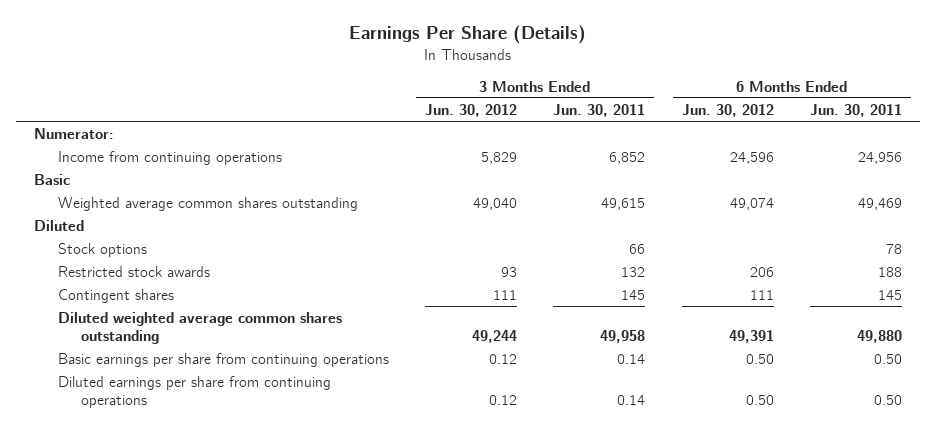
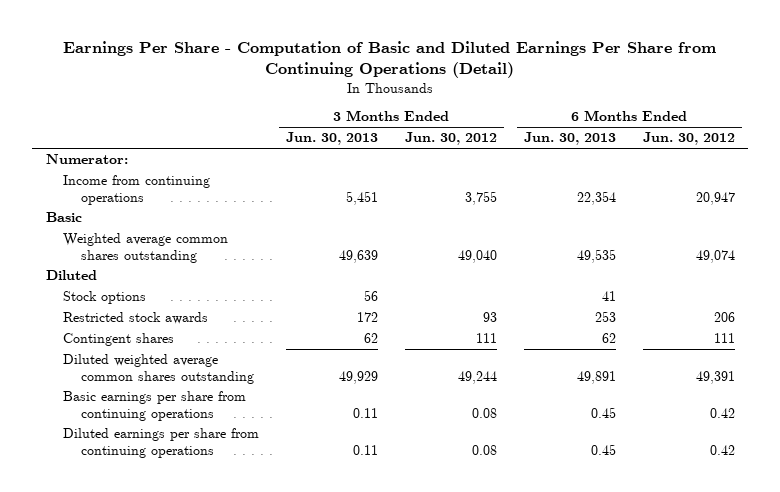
[349,25,587,45] Earnings Per Share (Details) -> [63,41,717,79] Earnings Per Share - Computation of Basic and Diluted Earnings Per Share from Continuing Operations (Detail)
[553,103,646,117] Jun. 30, 2011 -> none
[810,103,903,117] Jun. 30, 2011 -> none
none -> [285,132,378,146] Jun. 30, 2013
none -> [523,132,616,146] Jun. 30, 2013
[481,151,518,164] 5,829 -> [464,190,497,205] 3,755
[729,151,774,164] 24,596 -> [695,191,735,205] 20,947
[489,353,518,364] 0.12 -> [471,407,497,418] 0.08
[745,353,774,364] 0.50 -> [709,407,735,418] 0.42
[489,395,518,406] 0.12 -> [471,444,497,455] 0.08
[745,395,774,406] 0.50 -> [709,444,735,455] 0.42

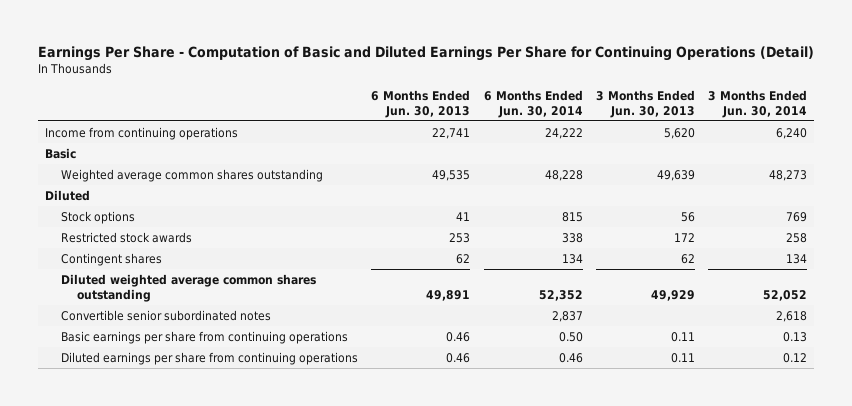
[63,41,717,79] Earnings Per Share - Computation of Basic and Diluted Earnings Per Share from Continuing Operations (Detail) -> [37,45,814,61] Earnings Per Share - Computation of Basic and Diluted Earnings Per Share for Continuing Operations (Detail)
[404,132,497,146] Jun. 30, 2012 -> none
[642,132,735,146] Jun. 30, 2012 -> none
none -> [483,89,583,118] 6 Months Ended Jun. 30, 2014
none -> [708,89,808,118] 3 Months Ended Jun. 30, 2014
[45,154,128,165] Numerator: -> none
[345,190,378,205] 5,451 -> [663,128,695,140] 5,620
[576,190,616,205] 22,354 -> [432,128,471,140] 22,741
none -> [60,310,271,322] Convertible senior subordinated notes
[590,406,616,418] 0.45 -> [446,332,471,343] 0.46
[590,443,616,455] 0.45 -> [446,353,471,364] 0.46

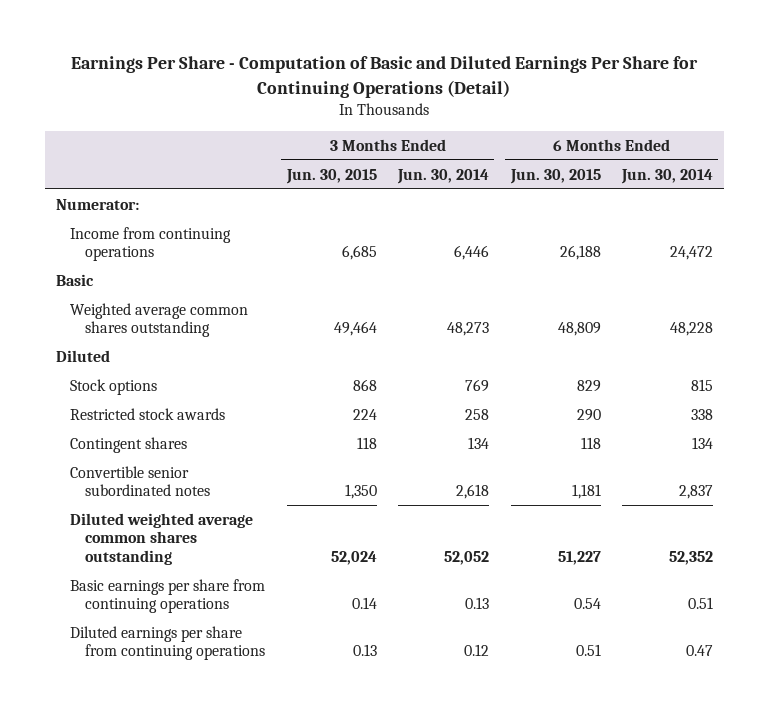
[371,89,471,118] 6 Months Ended Jun. 30, 2013 -> none
[595,89,695,118] 3 Months Ended Jun. 30, 2013 -> none
none -> [285,168,377,184] Jun. 30, 2015
none -> [509,168,601,184] Jun. 30, 2015
none -> [55,198,139,210] Numerator:
[544,128,583,140] 24,222 -> [669,246,713,261] 24,472
[776,128,808,140] 6,240 -> [454,245,490,261] 6,446
[60,274,316,302] Diluted weighted average common shares outstanding -> [70,512,254,565] Diluted weighted average common shares outstanding
[558,332,583,343] 0.50 -> [687,597,713,610] 0.51
[558,353,583,364] 0.46 -> [685,645,713,657] 0.47

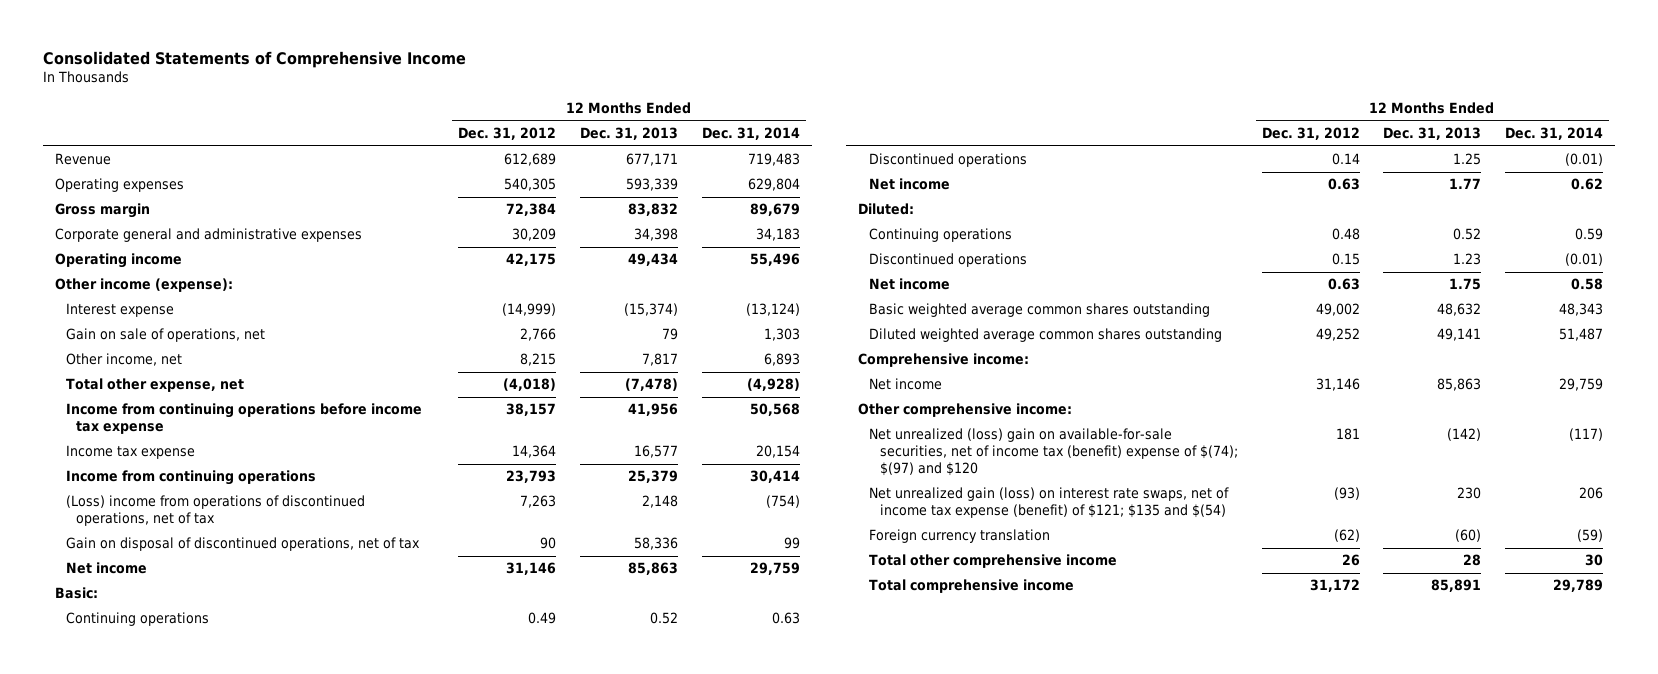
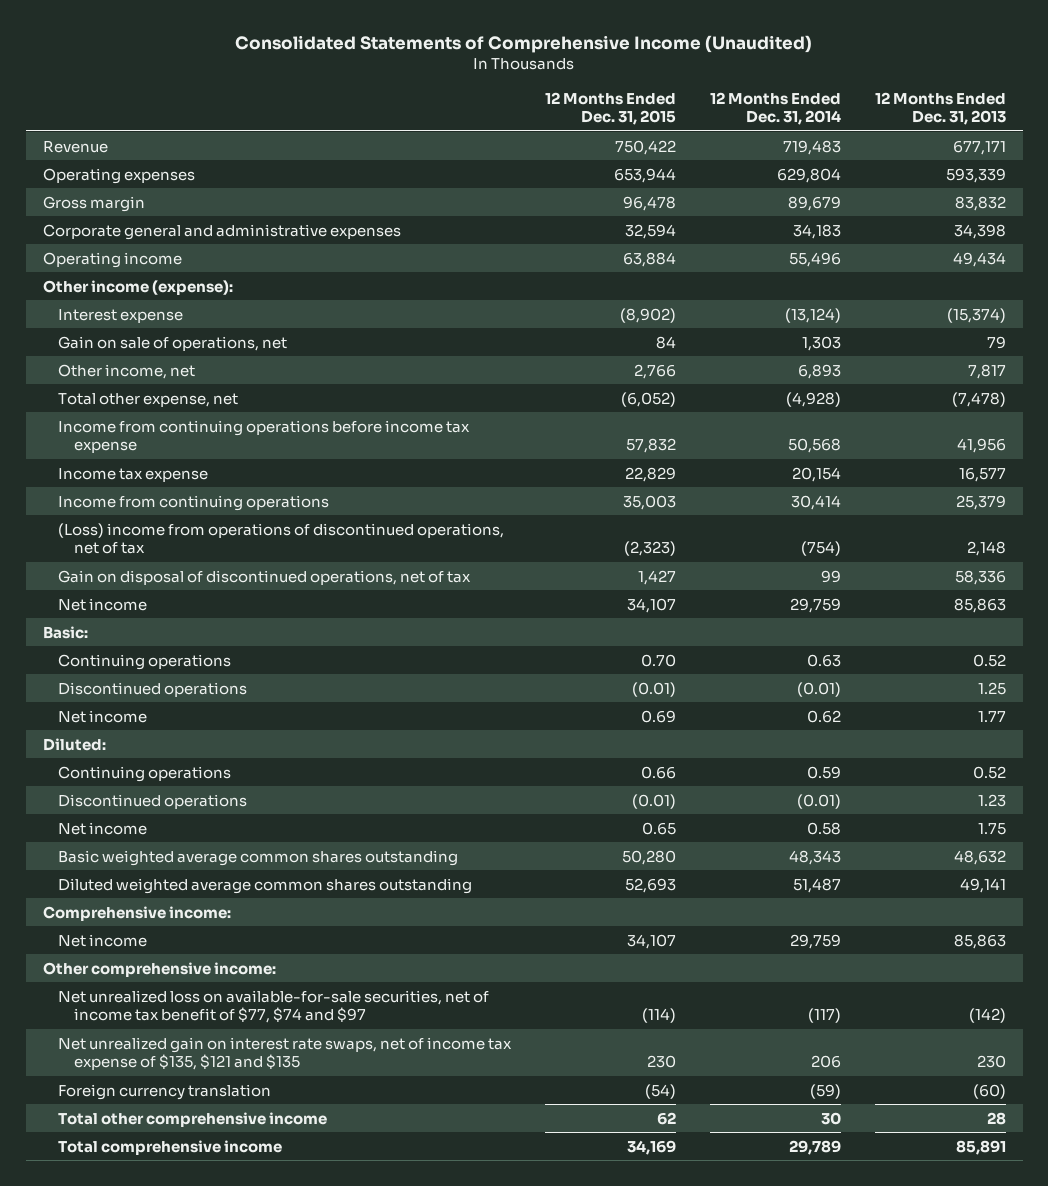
[42,50,466,68] Consolidated Statements of Comprehensive Income -> [235,34,813,53] Consolidated Statements of Comprehensive Income (Unaudited)
[458,127,557,141] Dec. 31, 2012 -> none
none -> [545,91,677,126] 12 Months Ended Dec. 31, 2015
[868,428,1238,477] Net unrealized (loss) gain on available-for-sale securities, net of income tax (benefit) expense of $(74); $(97) and $120 -> [58,989,490,1024] Net unrealized loss on available-for-sale securities, net of income tax benefit of $77, $74 and $97
[868,487,1229,519] Net unrealized gain (loss) on interest rate swaps, net of income tax expense (benefit) of $121; $135 and $(54) -> [58,1036,513,1071] Net unrealized gain on interest rate swaps, net of income tax expense of $135, $121 and $135

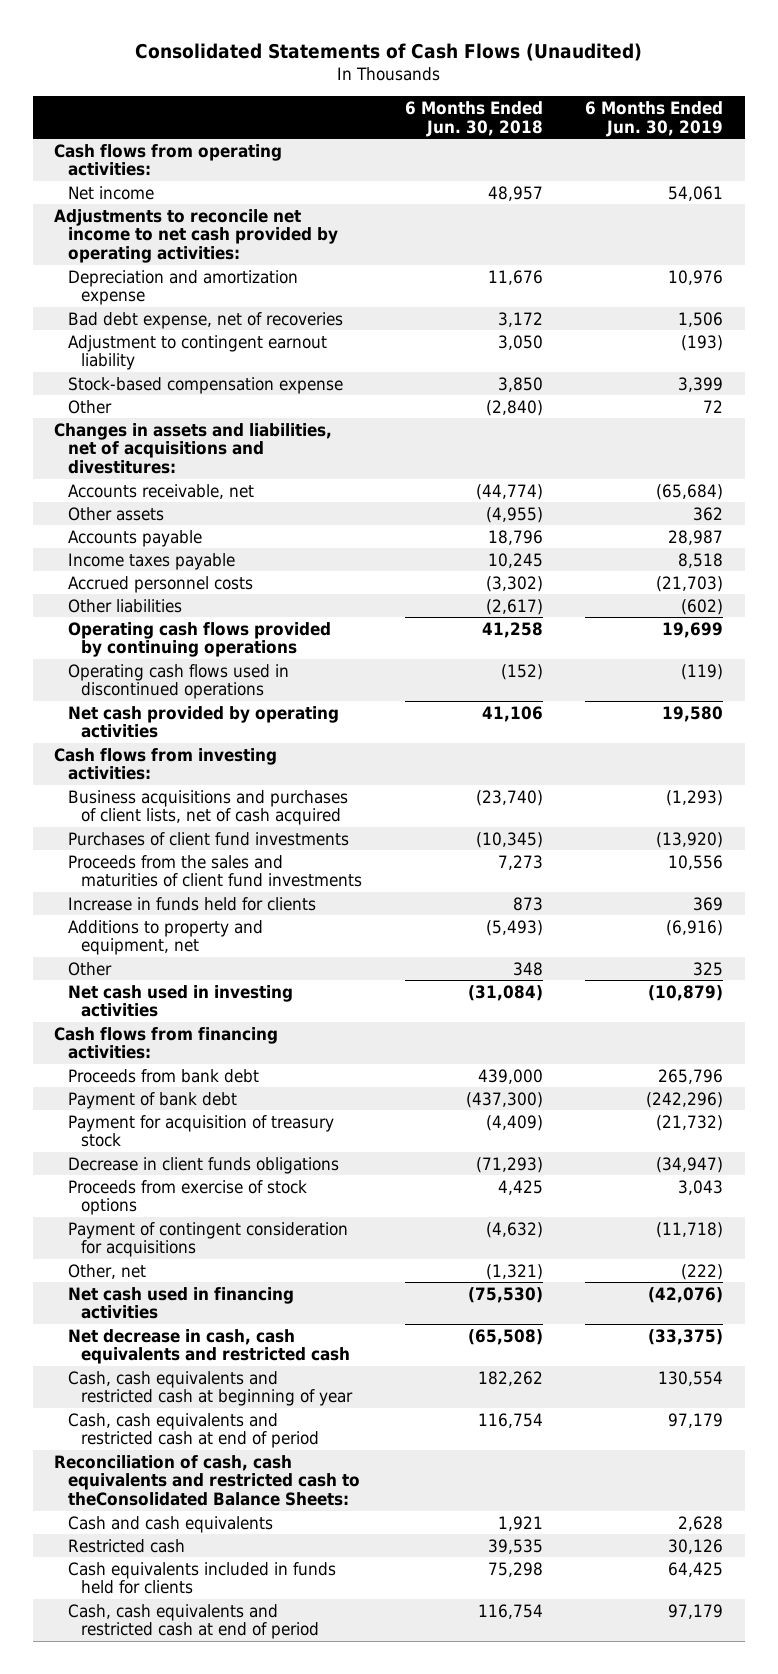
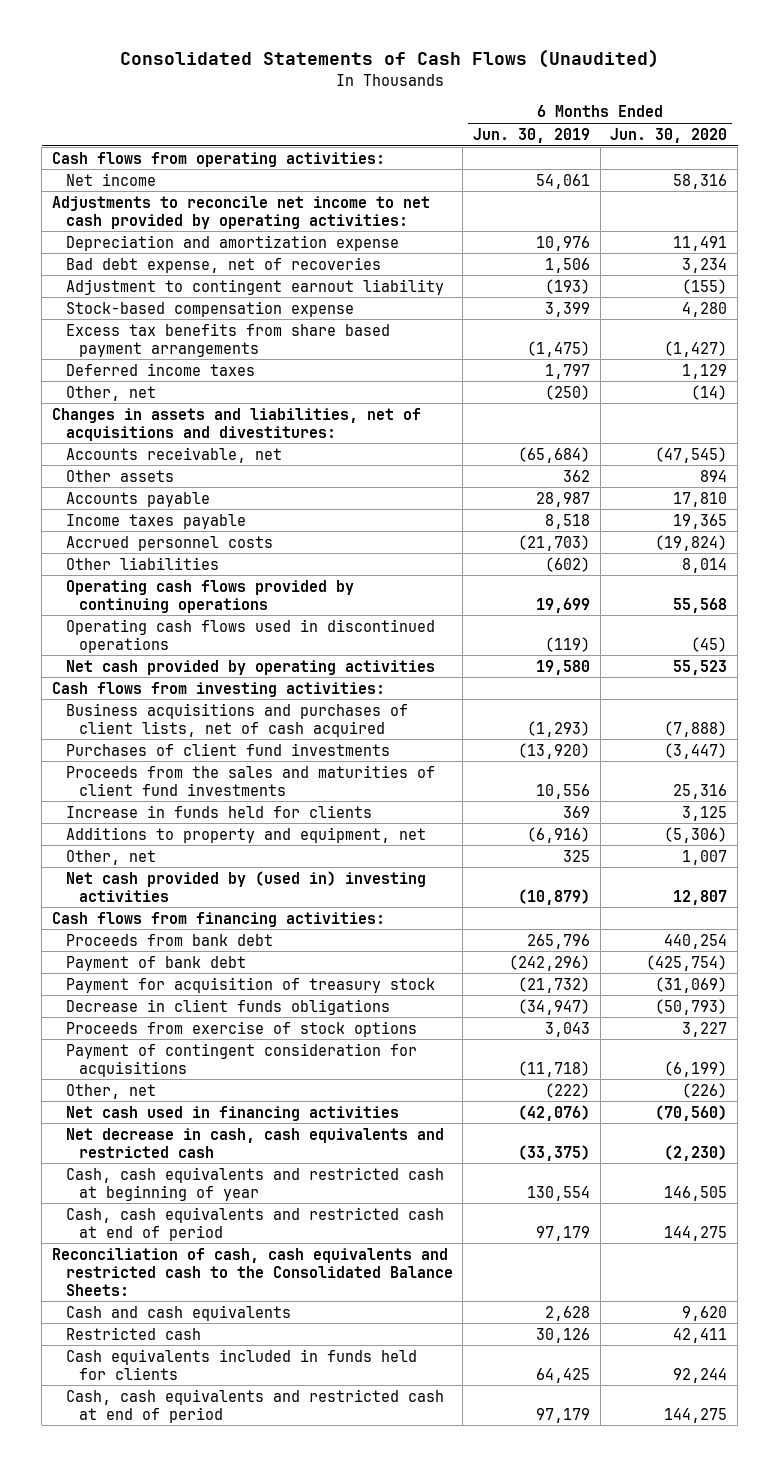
[404,100,543,137] 6 Months Ended Jun. 30, 2018 -> none
none -> [610,127,728,143] Jun. 30, 2020
none -> [65,322,390,357] Excess tax benefits from share based payment arrangements
none -> [65,362,255,376] Deferred income taxes
[67,399,112,414] Other -> [65,385,156,401] Other, net
[703,399,724,413] 72 -> [544,384,590,400] (250)
[67,961,112,976] Other -> [65,849,156,865] Other, net
[67,984,293,1018] Net cash used in investing activities -> [65,870,426,902] Net cash provided by (used in) investing activities
[54,1454,360,1507] Reconciliation of cash, cash equivalents and restricted cash to theConsolidated Balance Sheets: -> [52,1247,453,1296] Reconciliation of cash, cash equivalents and restricted cash to the Consolidated Balance Sheets:

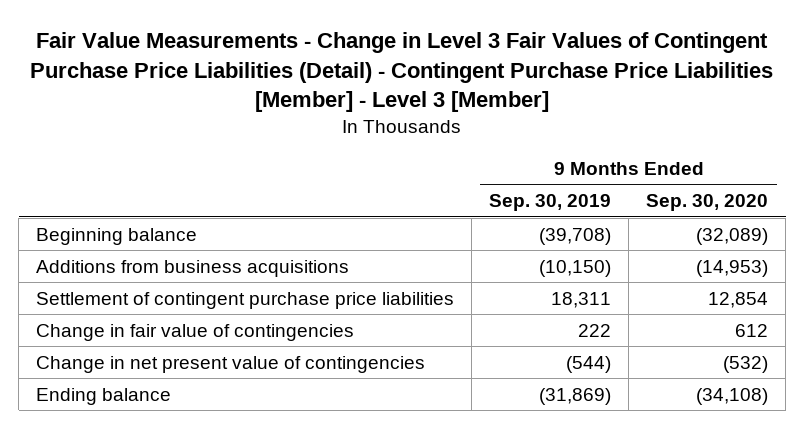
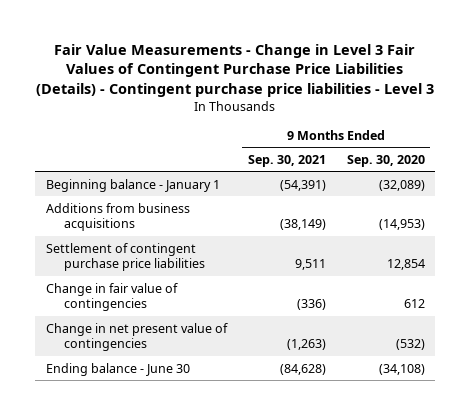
[30,32,774,113] Fair Value Measurements - Change in Level 3 Fair Values of Contingent Purchase Price Liabilities (Detail) - Contingent Purchase Price Liabilities [Member] - Level 3 [Member] -> [36,43,435,97] Fair Value Measurements - Change in Level 3 Fair Values of Contingent Purchase Price Liabilities (Details) - Contingent purchase price liabilities - Level 3
[489,194,612,212] Sep. 30, 2019 -> none
none -> [247,154,326,167] Sep. 30, 2021
[36,227,198,245] Beginning balance -> [45,178,220,192] Beginning balance - January 1
[36,387,172,405] Ending balance -> [45,362,190,376] Ending balance - June 30

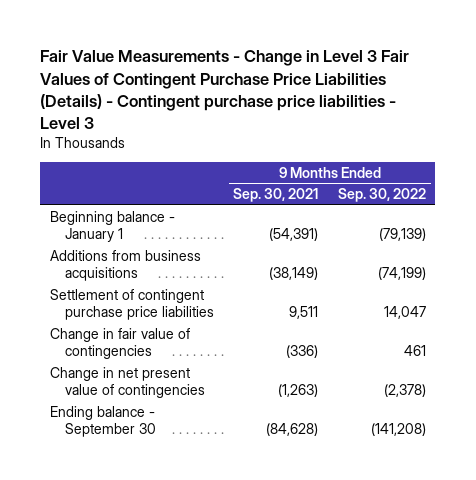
[346,154,425,167] Sep. 30, 2020 -> none
none -> [337,188,426,203] Sep. 30, 2022
[45,362,190,376] Ending balance - June 30 -> [49,405,157,438] Ending balance - September 30

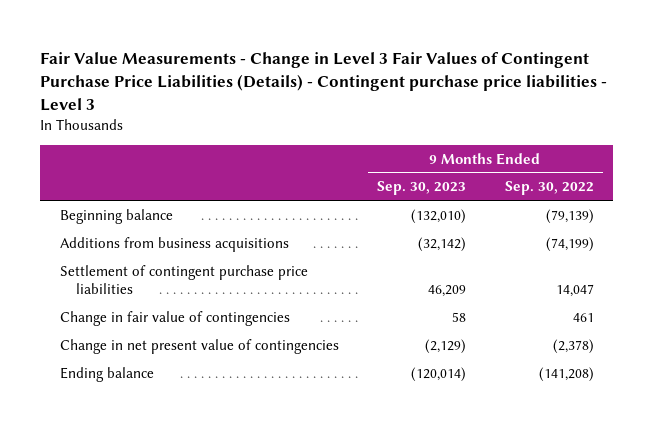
[233,188,319,203] Sep. 30, 2021 -> none
none -> [377,181,467,196] Sep. 30, 2023
[49,210,175,243] Beginning balance - January 1 -> [59,208,173,224] Beginning balance
[49,405,157,438] Ending balance - September 30 -> [59,366,154,382] Ending balance

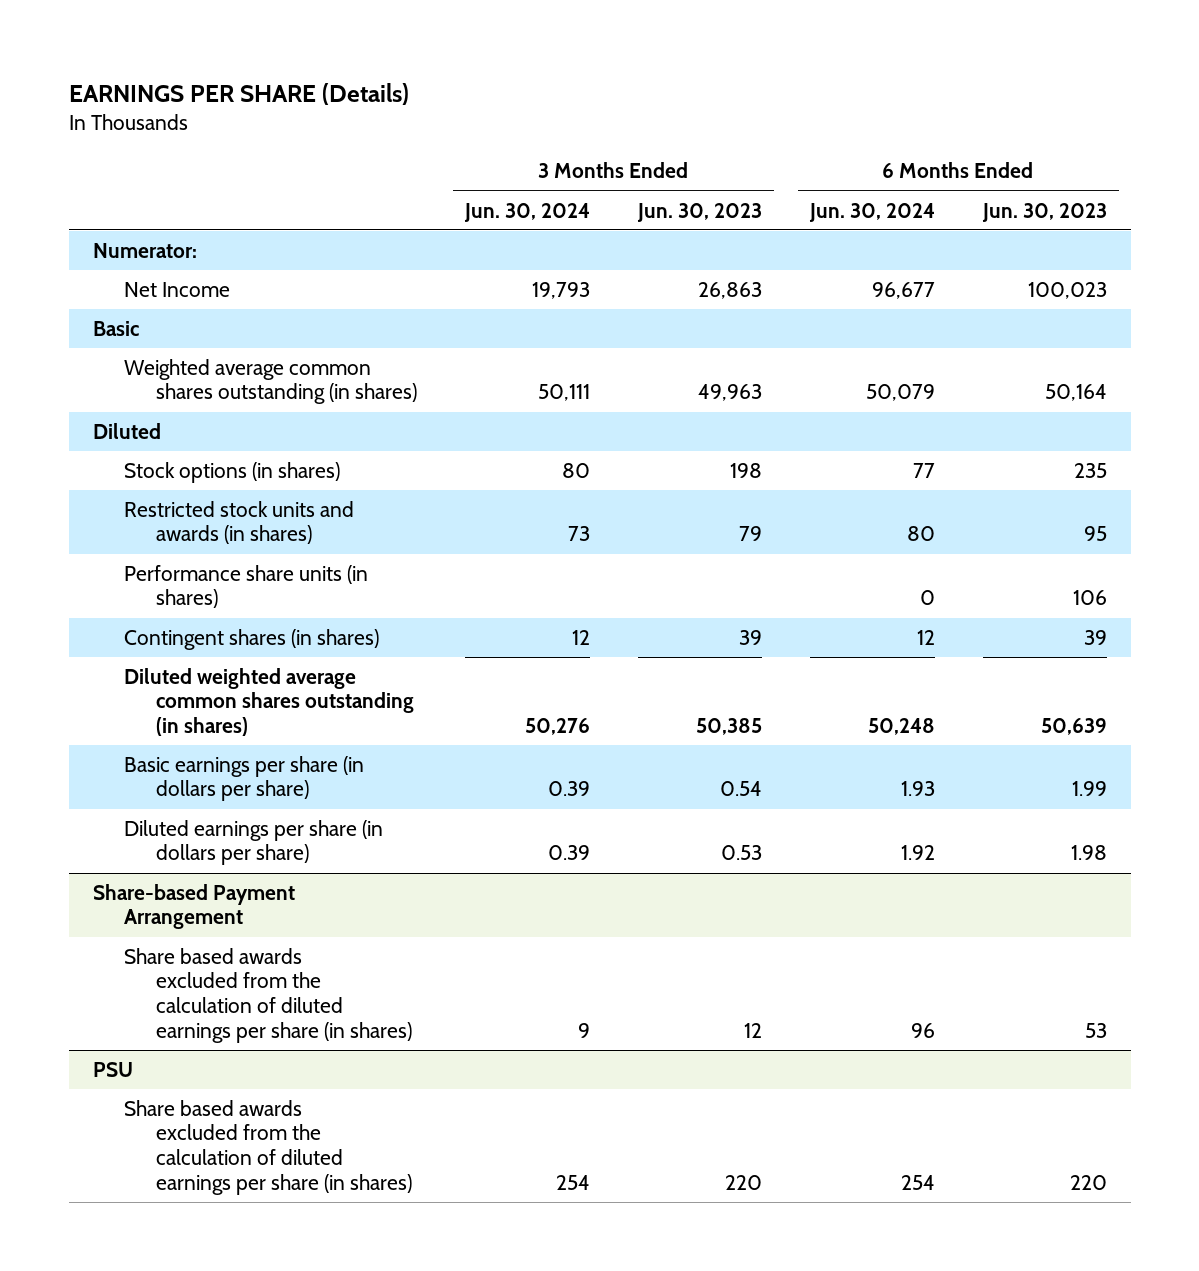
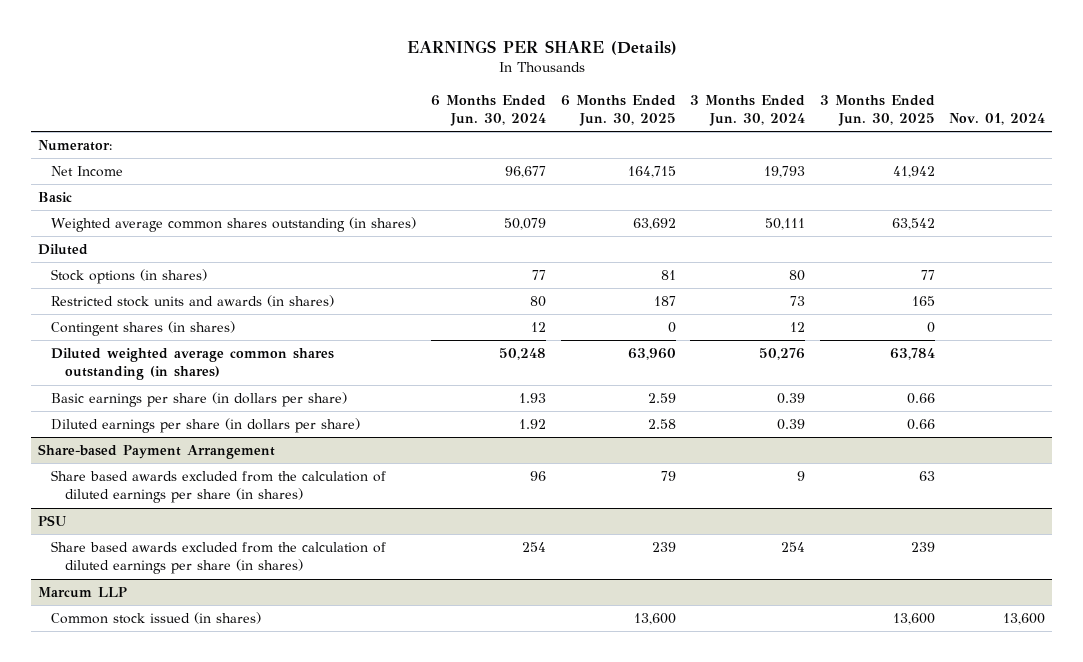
[636,202,762,222] Jun. 30, 2023 -> none
[981,202,1107,222] Jun. 30, 2023 -> none
none -> [560,94,676,126] 6 Months Ended Jun. 30, 2025
none -> [819,94,935,126] 3 Months Ended Jun. 30, 2025
none -> [949,112,1046,125] Nov. 01, 2024
[124,564,369,609] Performance share units (in shares) -> none
none -> [38,587,128,599] Marcum LLP
none -> [51,612,262,625] Common stock issued (in shares)

